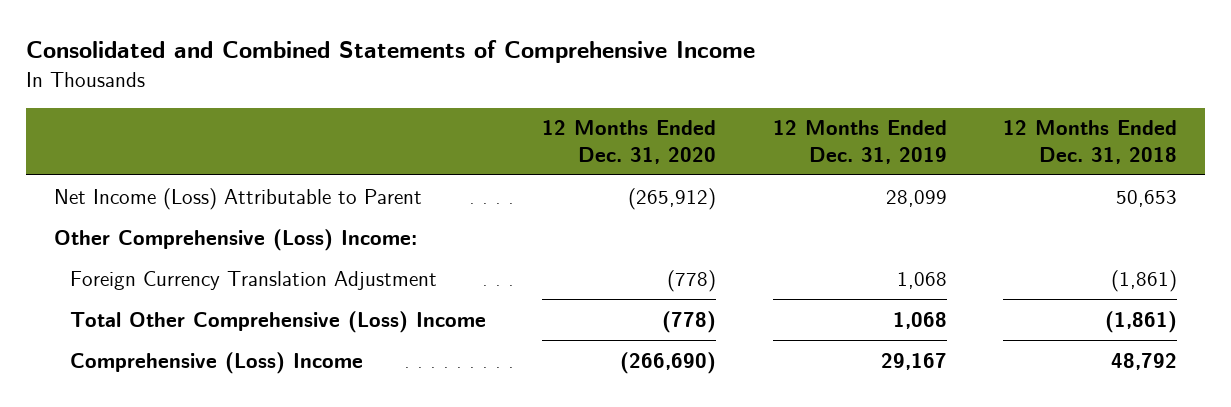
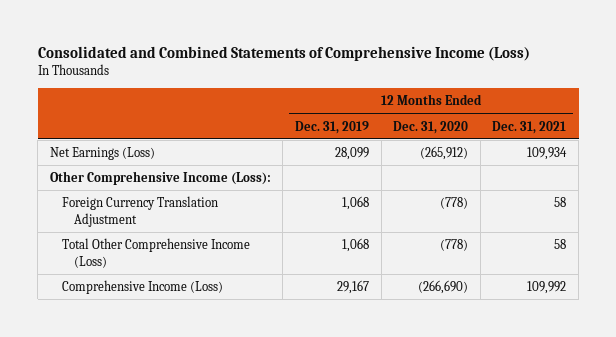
[25,40,755,64] Consolidated and Combined Statements of Comprehensive Income -> [37,45,530,61] Consolidated and Combined Statements of Comprehensive Income (Loss)
[1003,120,1178,164] 12 Months Ended Dec. 31, 2018 -> none
none -> [492,120,567,134] Dec. 31, 2021
[53,187,422,210] Net Income (Loss) Attributable to Parent -> [49,147,155,161] Net Earnings (Loss)
[53,228,417,251] Other Comprehensive (Loss) Income: -> [49,171,271,186] Other Comprehensive Income (Loss):
[69,310,486,333] Total Other Comprehensive (Loss) Income -> [61,238,250,268] Total Other Comprehensive Income (Loss)
[69,351,363,374] Comprehensive (Loss) Income -> [61,280,223,295] Comprehensive Income (Loss)

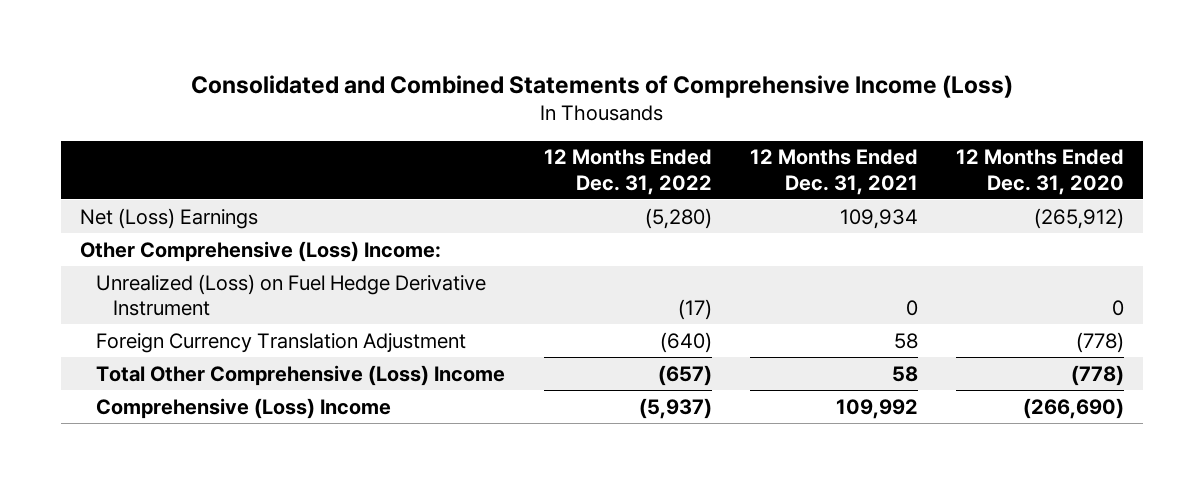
[294,120,369,134] Dec. 31, 2019 -> none
none -> [543,149,712,195] 12 Months Ended Dec. 31, 2022
[49,147,155,161] Net Earnings (Loss) -> [80,207,259,229] Net (Loss) Earnings
[49,171,271,186] Other Comprehensive Income (Loss): -> [80,240,442,262] Other Comprehensive (Loss) Income:
none -> [96,273,487,317] Unrealized (Loss) on Fuel Hedge Derivative Instrument
[61,238,250,268] Total Other Comprehensive Income (Loss) -> [96,364,506,386] Total Other Comprehensive (Loss) Income
[61,280,223,295] Comprehensive Income (Loss) -> [96,397,392,419] Comprehensive (Loss) Income

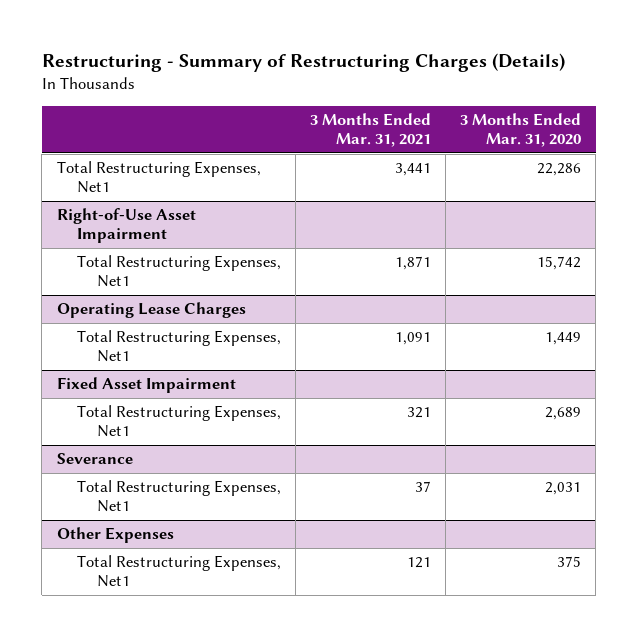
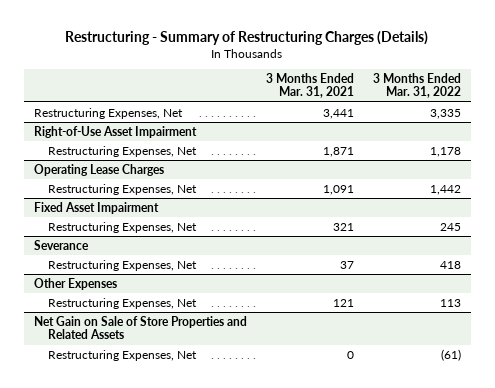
[460,112,582,148] 3 Months Ended Mar. 31, 2020 -> none
none -> [373,73,462,99] 3 Months Ended Mar. 31, 2022
[56,161,261,194] Total Restructuring Expenses, Net1 -> [33,107,183,119] Restructuring Expenses, Net
[76,255,281,288] Total Restructuring Expenses, Net1 -> [47,145,197,157] Restructuring Expenses, Net
[76,330,281,363] Total Restructuring Expenses, Net1 -> [47,183,197,195] Restructuring Expenses, Net
[76,405,281,438] Total Restructuring Expenses, Net1 -> [47,221,197,233] Restructuring Expenses, Net
[76,480,281,513] Total Restructuring Expenses, Net1 -> [47,259,197,271] Restructuring Expenses, Net
[76,555,281,588] Total Restructuring Expenses, Net1 -> [47,297,197,309] Restructuring Expenses, Net
none -> [33,315,247,340] Net Gain on Sale of Store Properties and Related Assets
none -> [47,349,197,361] Restructuring Expenses, Net

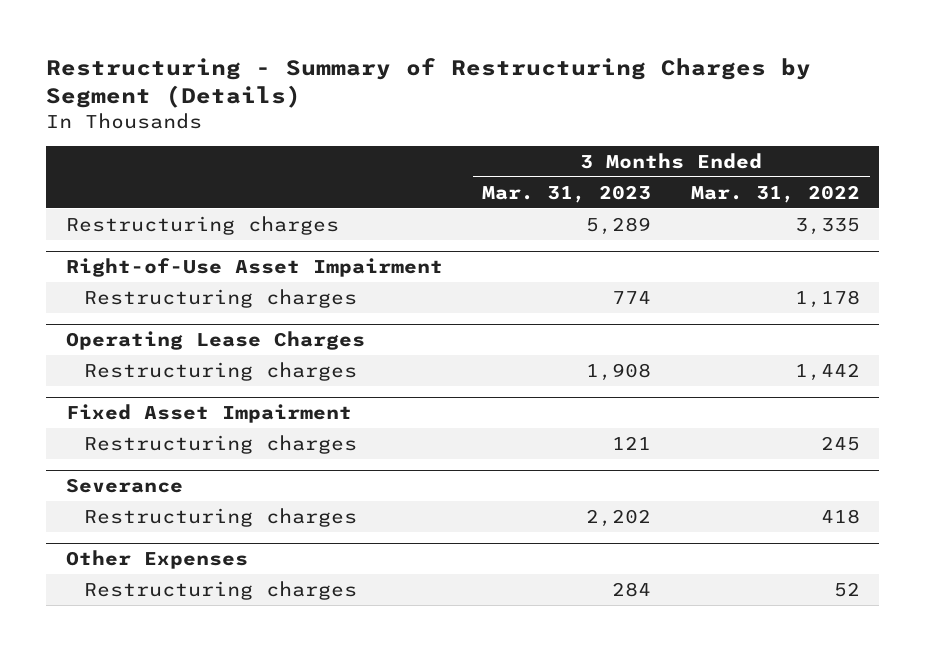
[65,31,429,46] Restructuring - Summary of Restructuring Charges (Details) -> [46,57,812,109] Restructuring - Summary of Restructuring Charges by Segment (Details)
[265,73,354,99] 3 Months Ended Mar. 31, 2021 -> none
none -> [482,184,652,203] Mar. 31, 2023
[33,107,183,119] Restructuring Expenses, Net -> [66,215,340,235] Restructuring charges
[47,145,197,157] Restructuring Expenses, Net -> [84,288,358,308] Restructuring charges
[47,183,197,195] Restructuring Expenses, Net -> [84,361,358,381] Restructuring charges
[47,221,197,233] Restructuring Expenses, Net -> [84,434,358,454] Restructuring charges
[47,259,197,271] Restructuring Expenses, Net -> [84,507,358,527] Restructuring charges
[33,315,247,340] Net Gain on Sale of Store Properties and Related Assets -> none
[47,349,197,361] Restructuring Expenses, Net -> none
[47,297,197,309] Restructuring Expenses, Net -> [84,580,358,600] Restructuring charges
[440,298,462,307] 113 -> [833,581,860,597] 52

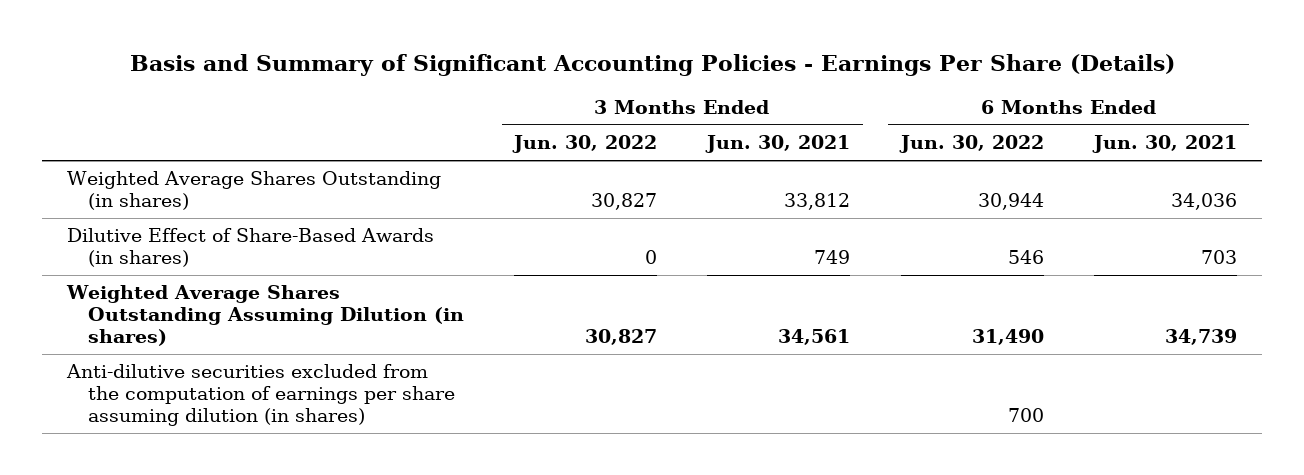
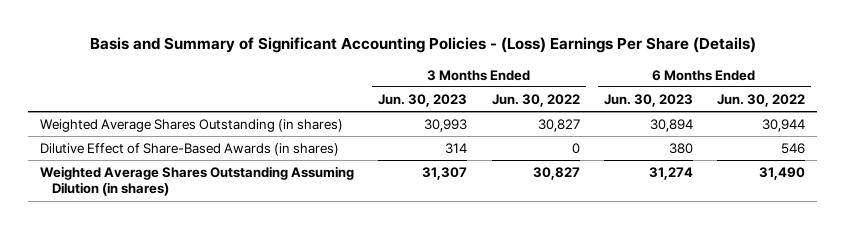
[129,53,1175,76] Basis and Summary of Significant Accounting Policies - Earnings Per Share (Details) -> [89,37,756,54] Basis and Summary of Significant Accounting Policies - (Loss) Earnings Per Share (Details)
[705,135,851,154] Jun. 30, 2021 -> none
[1091,135,1237,154] Jun. 30, 2021 -> none
none -> [378,93,468,107] Jun. 30, 2023
none -> [603,93,693,107] Jun. 30, 2023
[66,364,456,427] Anti-dilutive securities excluded from the computation of earnings per share assuming dilution (in shares) -> none

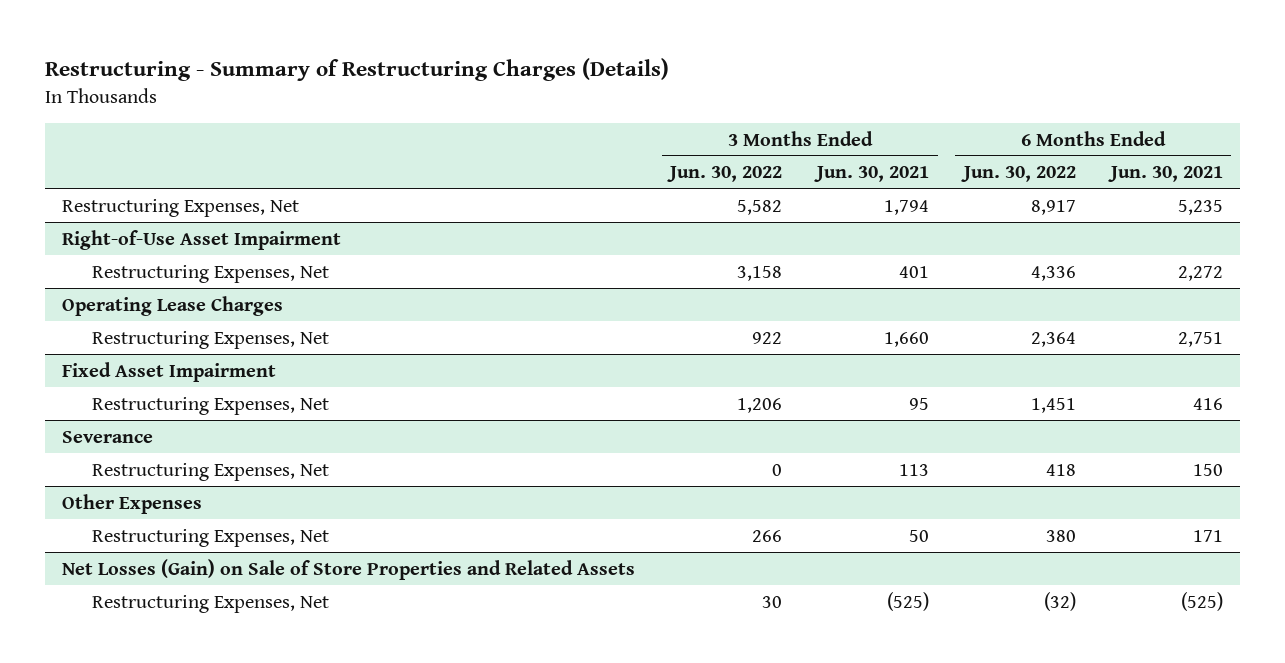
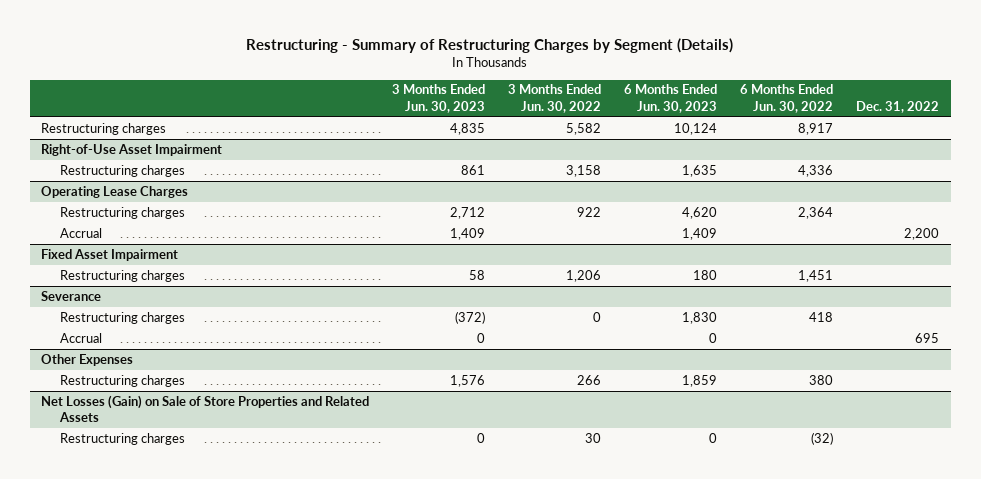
[45,58,670,82] Restructuring - Summary of Restructuring Charges (Details) -> [246,37,734,53] Restructuring - Summary of Restructuring Charges by Segment (Details)
[813,166,929,183] Jun. 30, 2021 -> none
[1107,166,1223,183] Jun. 30, 2021 -> none
none -> [392,84,486,113] 3 Months Ended Jun. 30, 2023
none -> [624,84,718,113] 6 Months Ended Jun. 30, 2023
none -> [856,100,940,113] Dec. 31, 2022
[62,198,300,217] Restructuring Expenses, Net -> [41,122,167,135] Restructuring charges
[91,264,329,283] Restructuring Expenses, Net -> [59,164,185,177] Restructuring charges
[91,330,329,349] Restructuring Expenses, Net -> [59,206,185,219] Restructuring charges
none -> [59,227,102,238] Accrual
[91,396,329,415] Restructuring Expenses, Net -> [59,269,185,282] Restructuring charges
[91,462,329,481] Restructuring Expenses, Net -> [59,311,185,324] Restructuring charges
none -> [59,332,102,343] Accrual
[91,528,329,547] Restructuring Expenses, Net -> [59,374,185,387] Restructuring charges
[91,594,329,613] Restructuring Expenses, Net -> [59,432,185,445] Restructuring charges

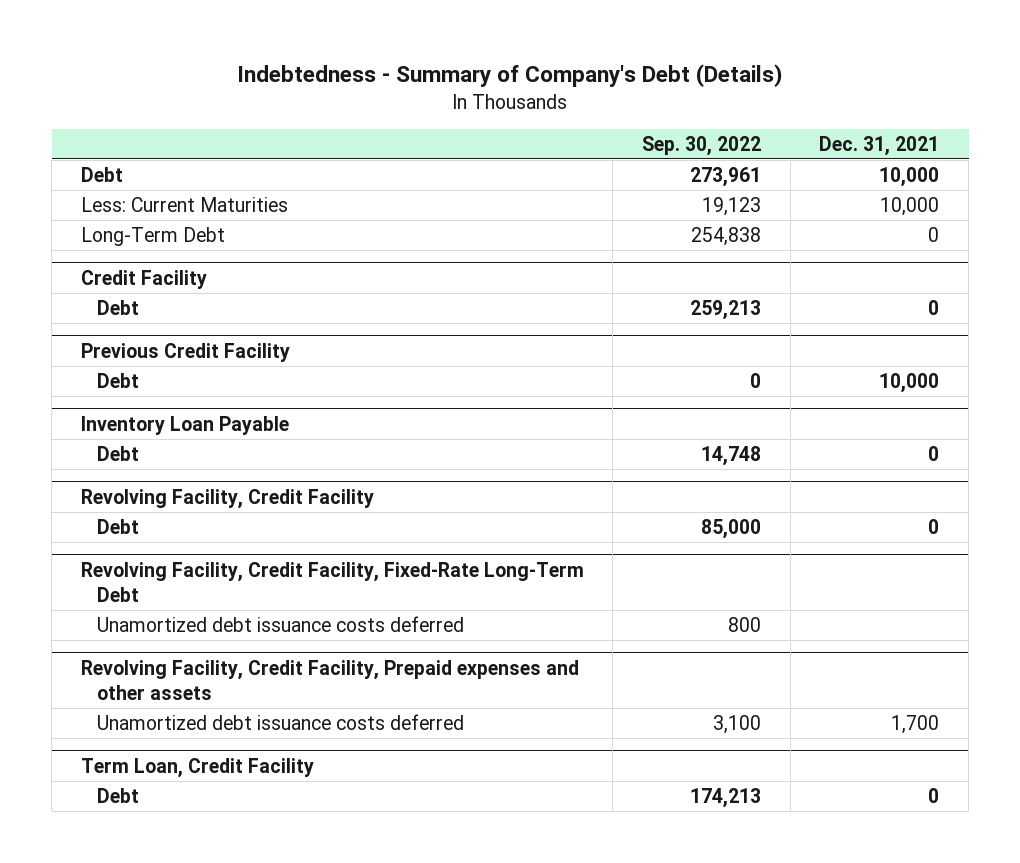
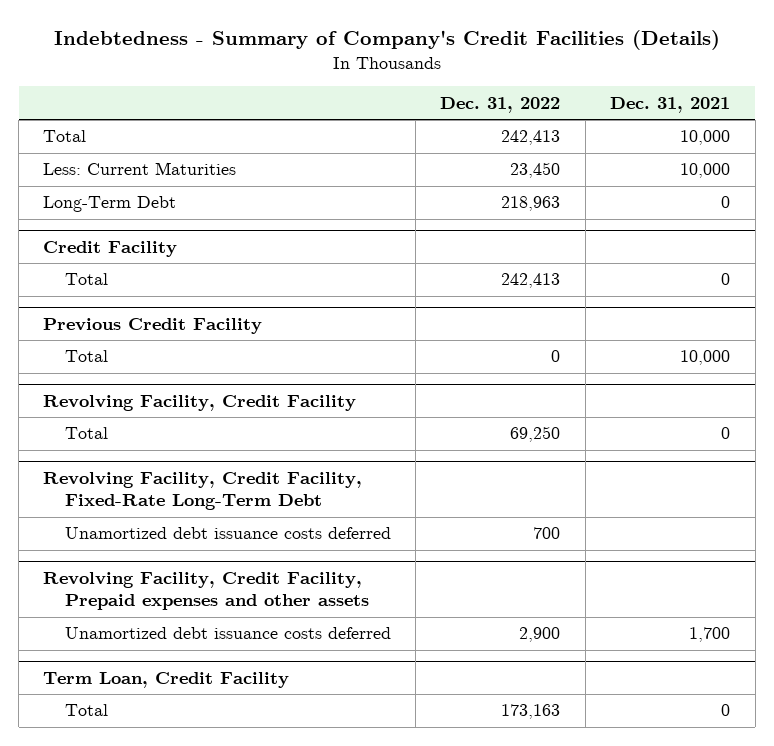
[237,64,783,88] Indebtedness - Summary of Company's Debt (Details) -> [53,30,720,51] Indebtedness - Summary of Company's Credit Facilities (Details)
[642,135,762,156] Sep. 30, 2022 -> none
none -> [440,96,561,113] Dec. 31, 2022
[80,167,123,183] Debt -> [43,130,87,143] Total
[97,300,140,316] Debt -> [64,273,108,286] Total
[80,415,289,435] Inventory Loan Payable -> none
[97,446,140,462] Debt -> none
[97,373,140,389] Debt -> [64,350,108,363] Total
[97,519,140,535] Debt -> [64,427,108,440] Total
[97,788,140,804] Debt -> [64,704,108,717] Total

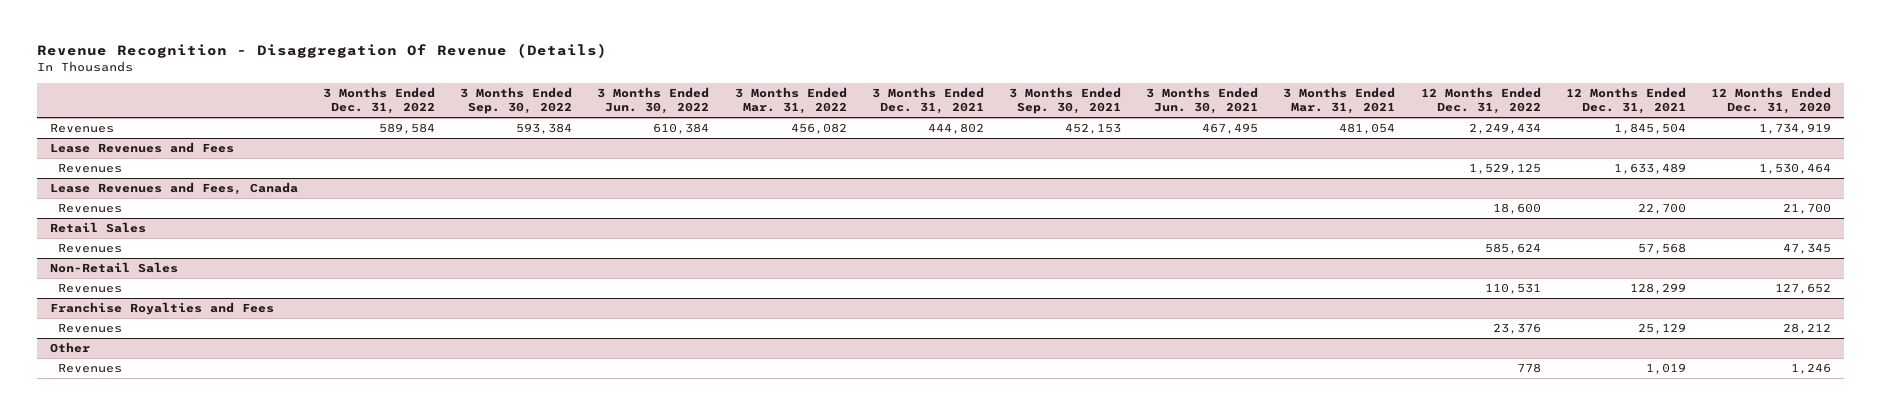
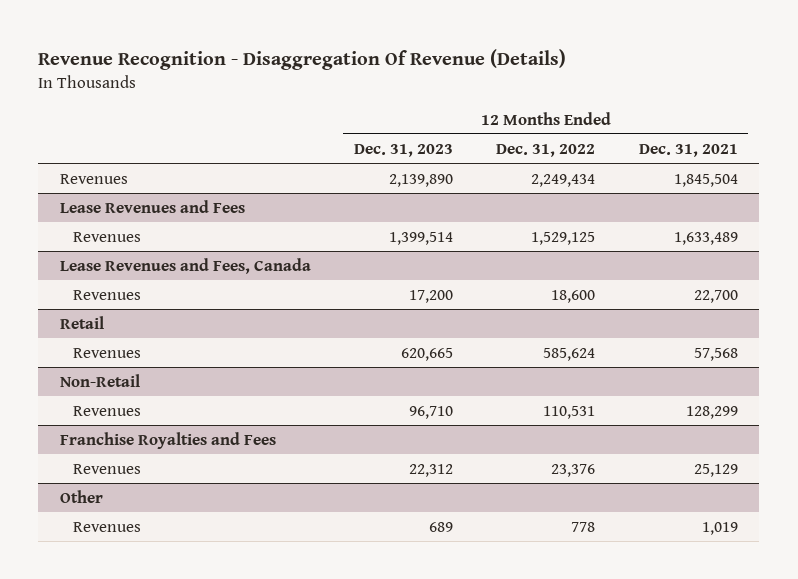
[323,87,436,115] 3 Months Ended Dec. 31, 2022 -> none
[460,87,573,115] 3 Months Ended Sep. 30, 2022 -> none
[597,87,710,115] 3 Months Ended Jun. 30, 2022 -> none
[734,87,847,115] 3 Months Ended Mar. 31, 2022 -> none
[871,87,984,115] 3 Months Ended Dec. 31, 2021 -> none
[1009,87,1122,115] 3 Months Ended Sep. 30, 2021 -> none
[1146,87,1259,115] 3 Months Ended Jun. 30, 2021 -> none
[1283,87,1396,115] 3 Months Ended Mar. 31, 2021 -> none
[1711,87,1832,115] 12 Months Ended Dec. 31, 2020 -> none
none -> [354,143,454,157] Dec. 31, 2023
[49,222,146,234] Retail Sales -> [60,315,105,329] Retail
[49,262,178,274] Non-Retail Sales -> [60,373,141,387] Non-Retail

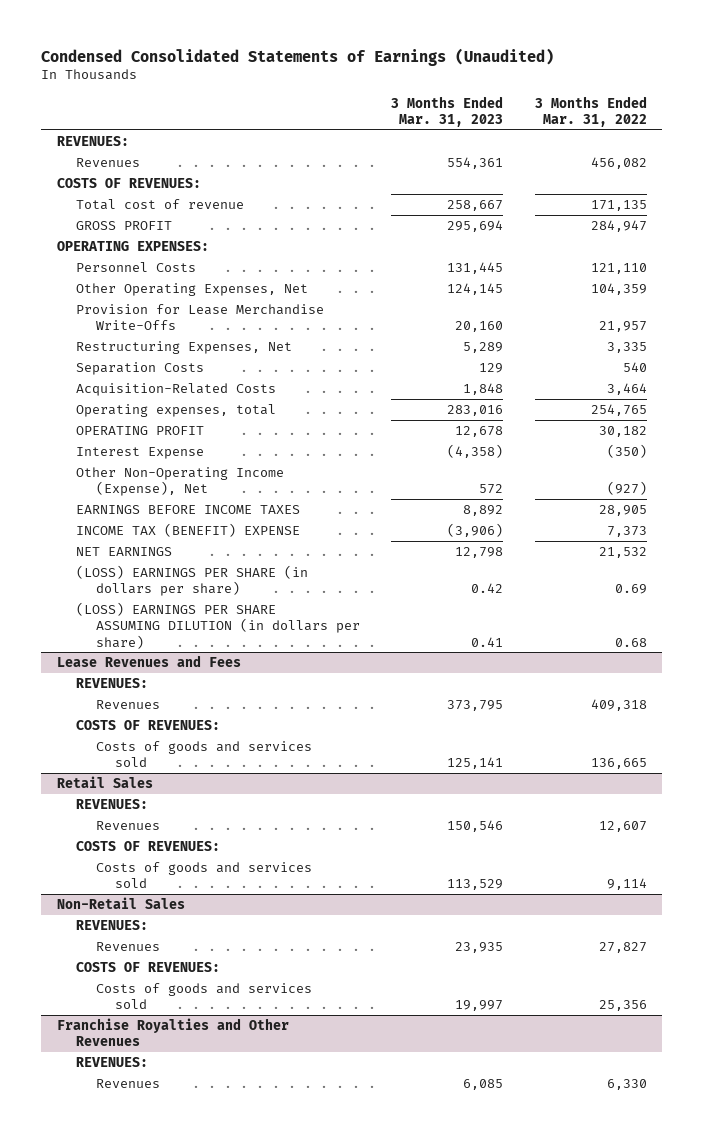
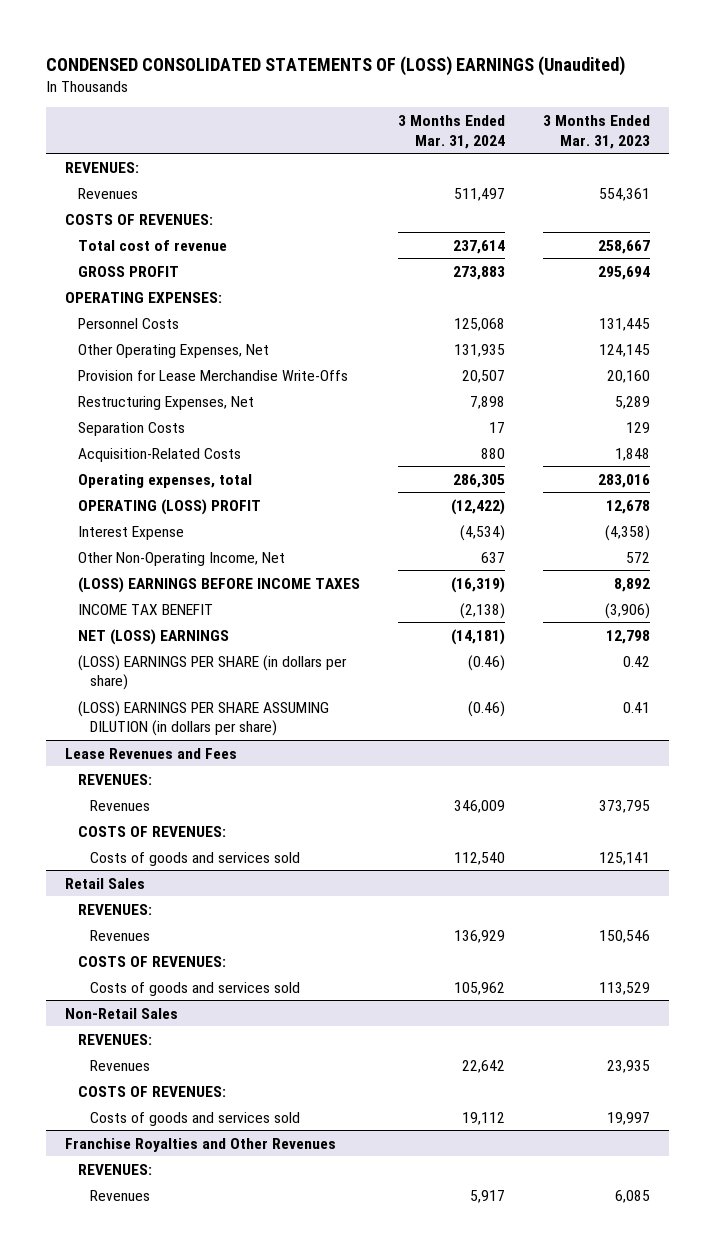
[41,47,555,66] Condensed Consolidated Statements of Earnings (Unaudited) -> [46,55,626,76] CONDENSED CONSOLIDATED STATEMENTS OF (LOSS) EARNINGS (Unaudited)
[534,95,647,127] 3 Months Ended Mar. 31, 2022 -> none
none -> [397,115,505,149] 3 Months Ended Mar. 31, 2024
[76,425,205,435] OPERATING PROFIT -> [77,498,261,515] OPERATING (LOSS) PROFIT
[76,466,285,497] Other Non-Operating Income (Expense), Net -> [77,551,285,566] Other Non-Operating Income, Net
[76,504,301,514] EARNINGS BEFORE INCOME TAXES -> [77,576,360,593] (LOSS) EARNINGS BEFORE INCOME TAXES
[76,522,301,537] INCOME TAX (BENEFIT) EXPENSE -> [77,603,213,615] INCOME TAX BENEFIT
[76,546,173,556] NET EARNINGS -> [77,628,229,645] NET (LOSS) EARNINGS

